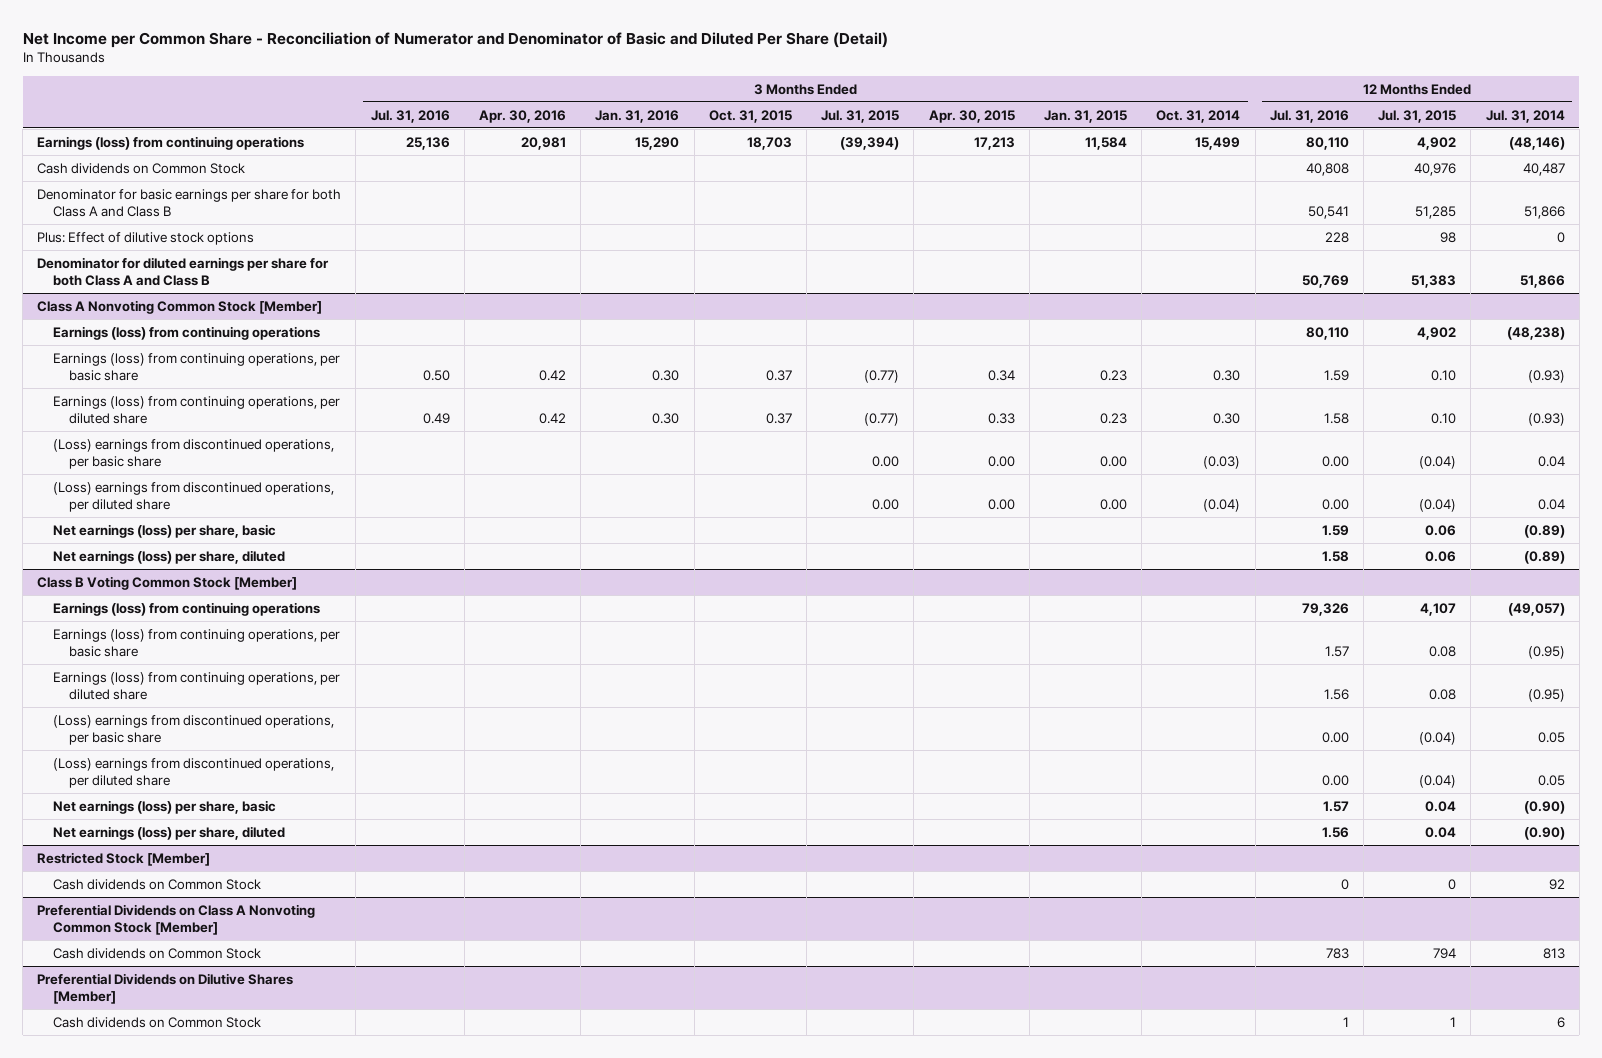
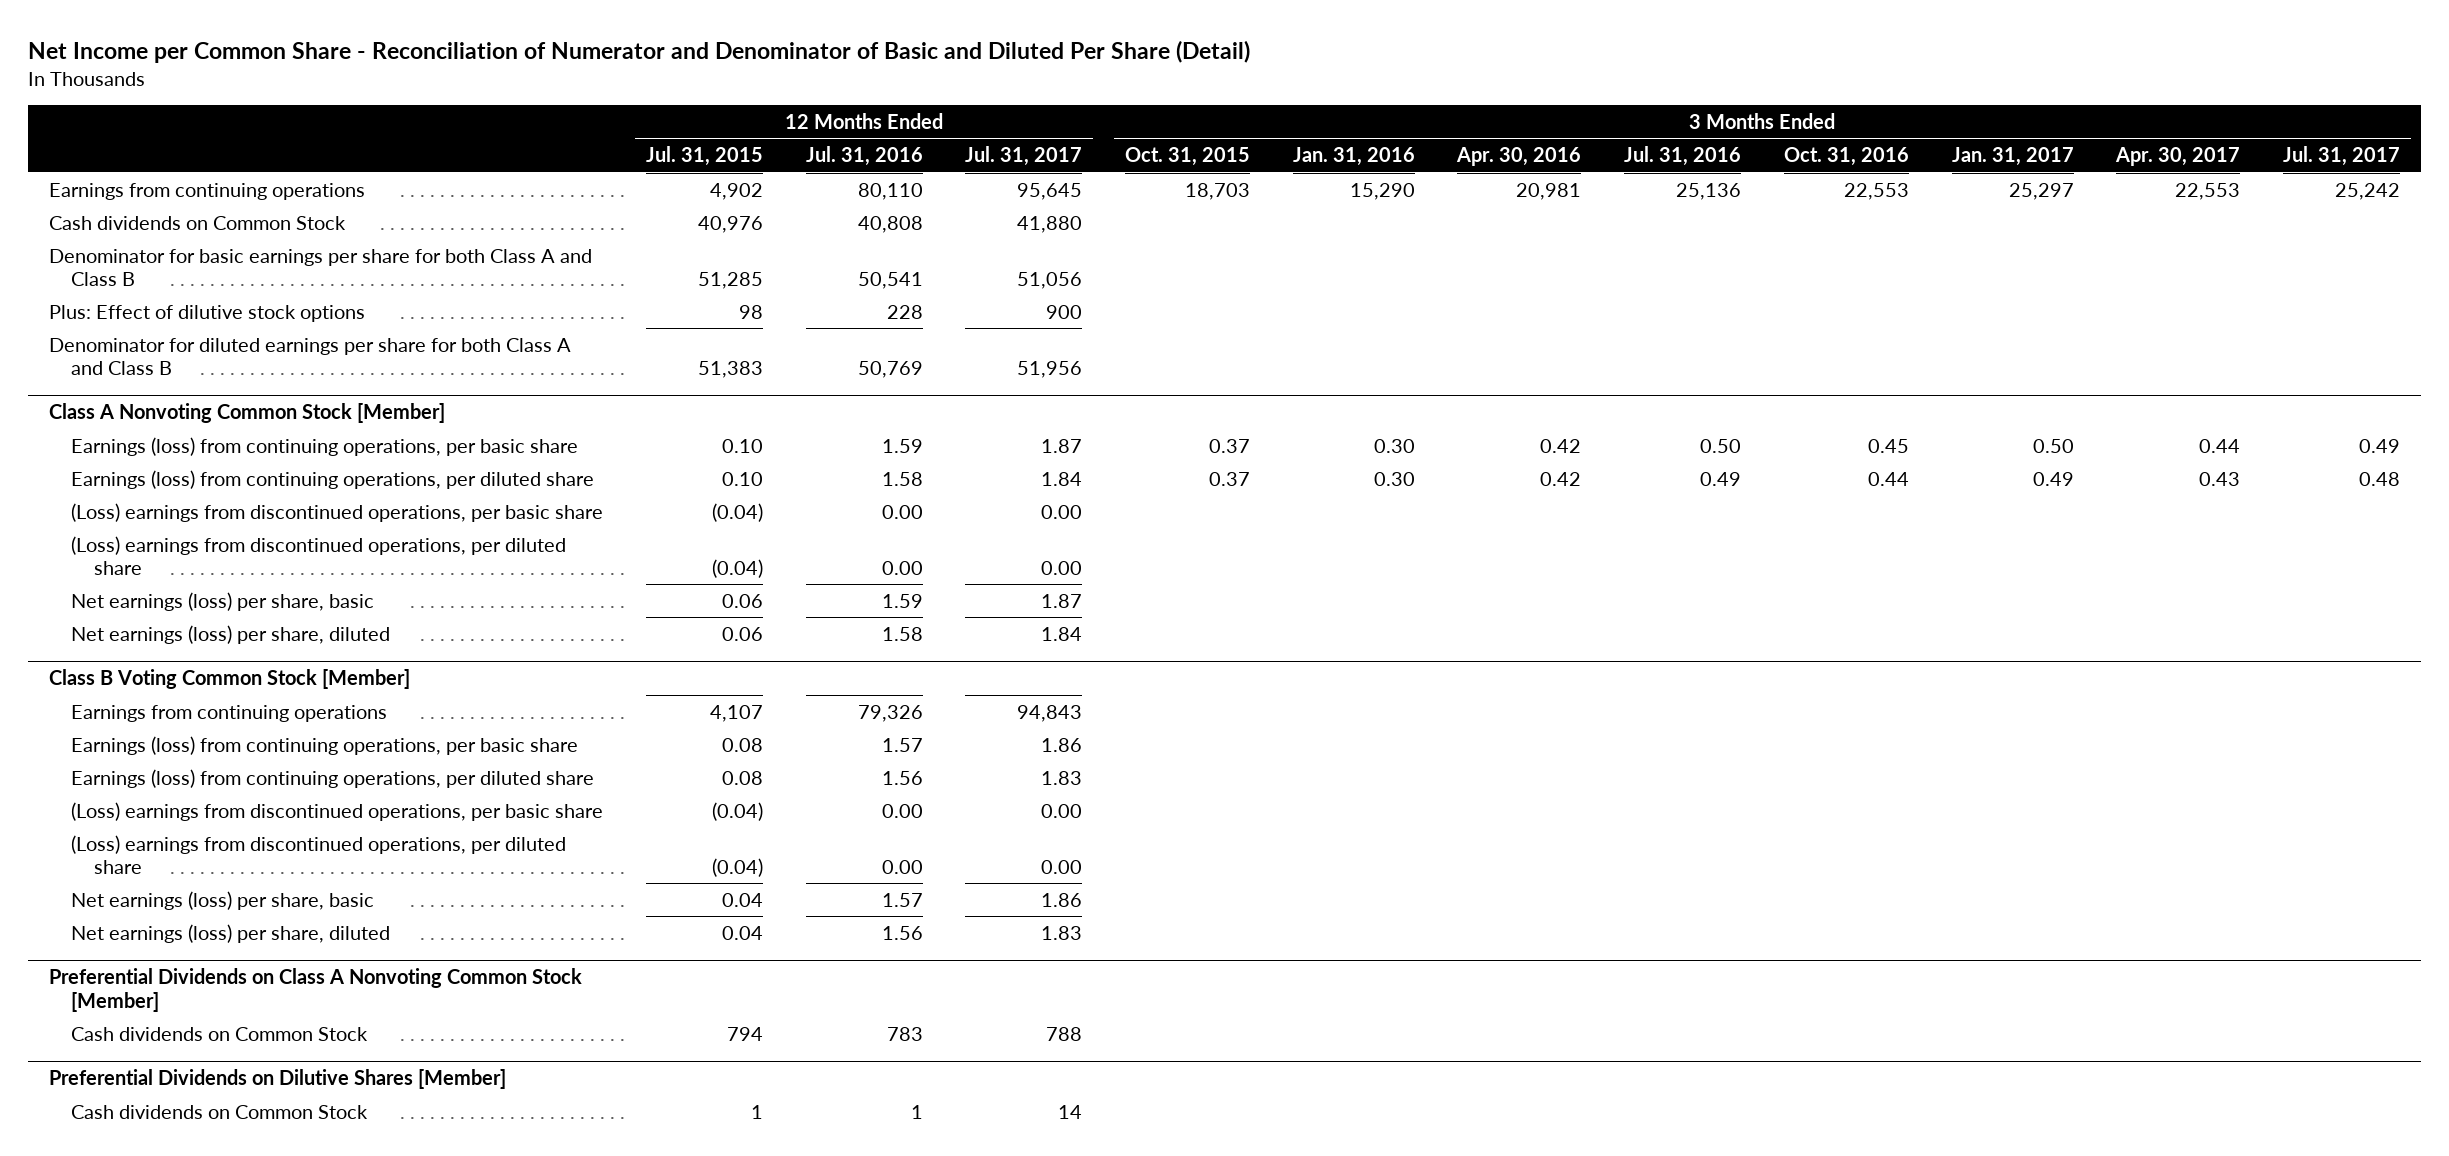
[821,109,900,123] Jul. 31, 2015 -> none
[928,109,1015,123] Apr. 30, 2015 -> none
[1043,109,1127,123] Jan. 31, 2015 -> none
[1156,109,1241,123] Oct. 31, 2014 -> none
[1485,109,1565,123] Jul. 31, 2014 -> none
none -> [965,146,1083,167] Jul. 31, 2017
none -> [1783,147,1909,167] Oct. 31, 2016
none -> [1951,147,2074,167] Jan. 31, 2017
none -> [2115,147,2241,167] Apr. 30, 2017
none -> [2282,146,2400,167] Jul. 31, 2017
[37,135,305,150] Earnings (loss) from continuing operations -> [49,182,366,200] Earnings from continuing operations
[53,325,321,340] Earnings (loss) from continuing operations -> none
[53,601,321,616] Earnings (loss) from continuing operations -> [71,704,388,722] Earnings from continuing operations
[37,851,211,866] Restricted Stock [Member] -> none
[53,878,262,890] Cash dividends on Common Stock -> none

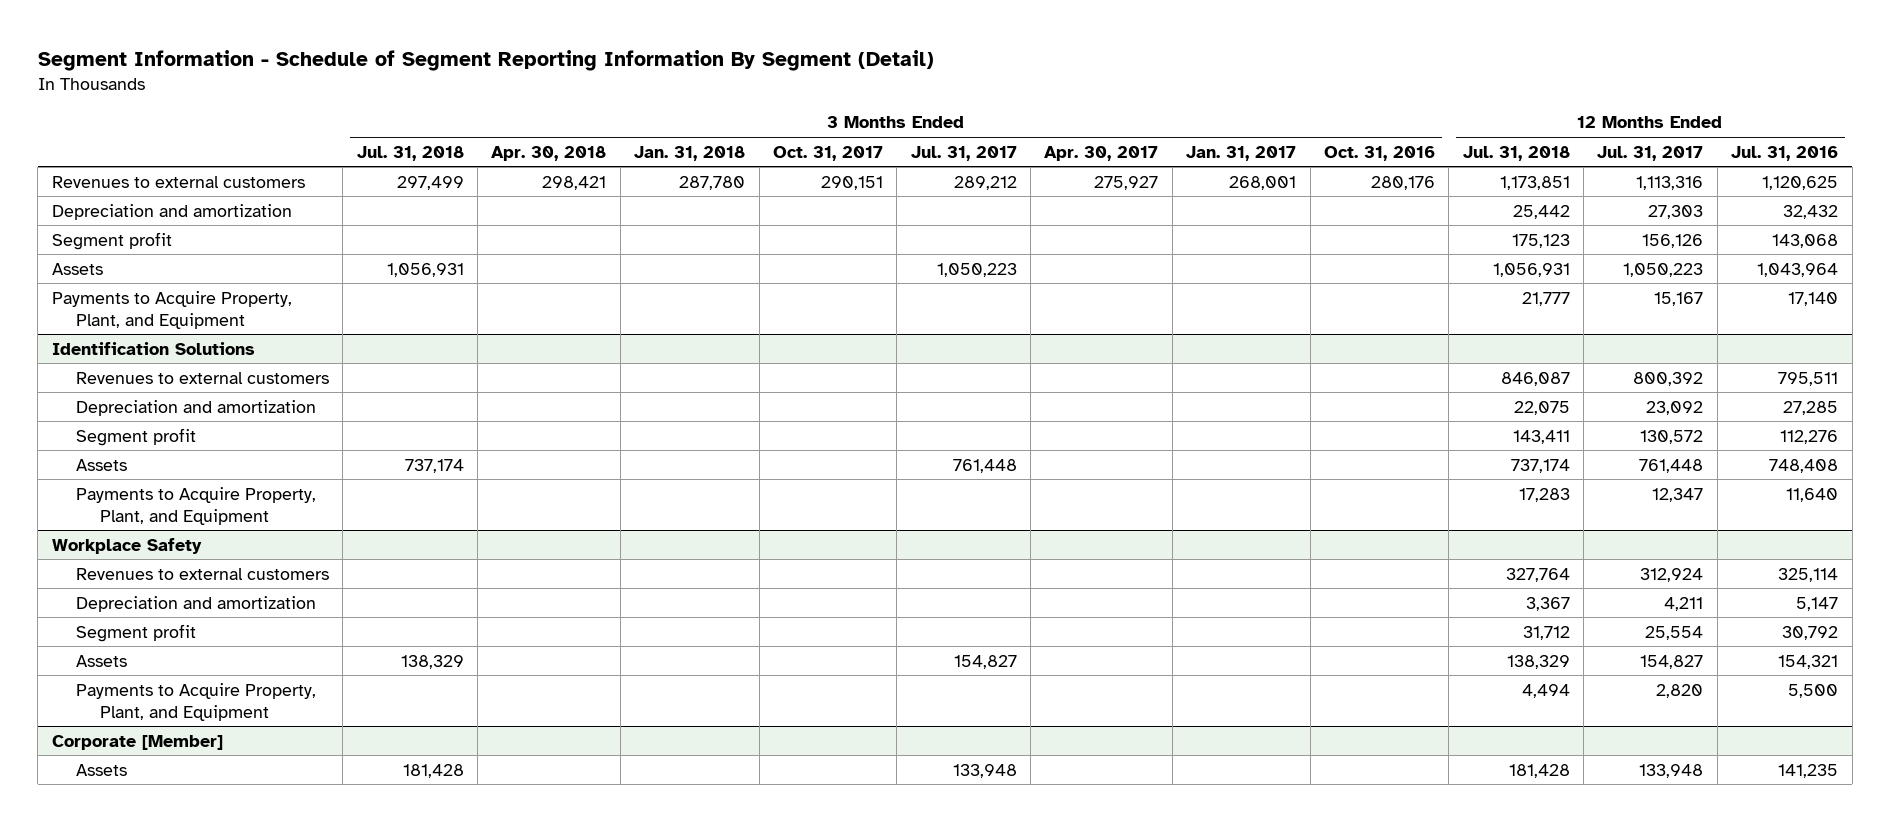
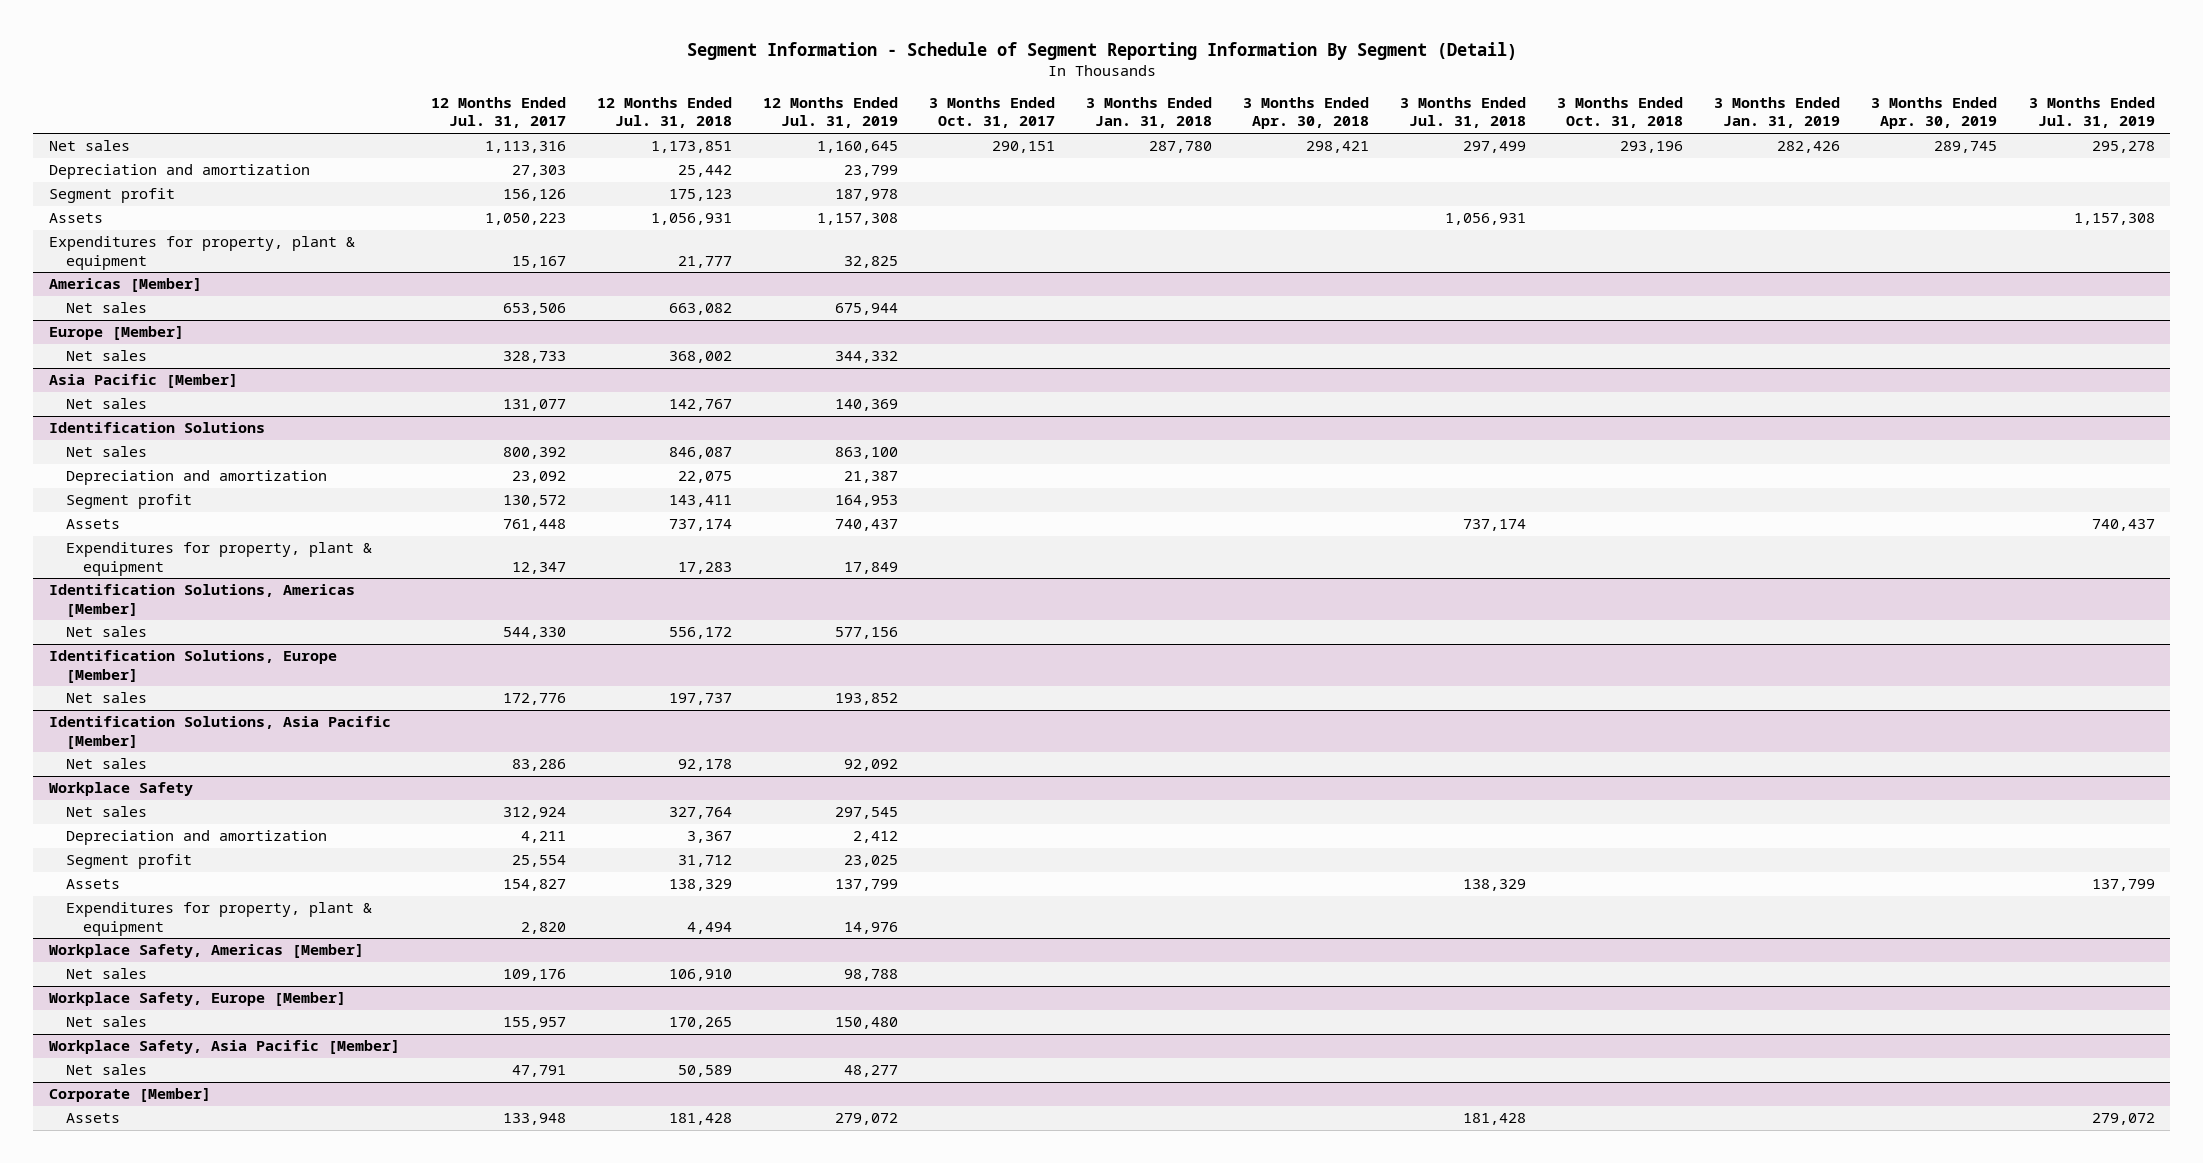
[910,145,1017,161] Jul. 31, 2017 -> none
[1044,145,1159,161] Apr. 30, 2017 -> none
[1186,145,1297,161] Jan. 31, 2017 -> none
[1323,145,1435,161] Oct. 31, 2016 -> none
[1731,145,1839,161] Jul. 31, 2016 -> none
none -> [762,97,898,129] 12 Months Ended Jul. 31, 2019
none -> [1557,97,1684,129] 3 Months Ended Oct. 31, 2018
none -> [1714,97,1841,129] 3 Months Ended Jan. 31, 2019
none -> [1871,97,1998,130] 3 Months Ended Apr. 30, 2019
none -> [2028,97,2155,129] 3 Months Ended Jul. 31, 2019
[51,175,305,188] Revenues to external customers -> [48,140,130,152] Net sales
[51,290,292,329] Payments to Acquire Property, Plant, and Equipment -> [48,236,355,270] Expenditures for property, plant & equipment
none -> [48,278,202,293] Americas [Member]
none -> [66,302,148,314] Net sales
none -> [48,326,184,341] Europe [Member]
none -> [66,350,148,362] Net sales
none -> [48,374,238,389] Asia Pacific [Member]
none -> [66,398,148,410] Net sales
[75,371,329,384] Revenues to external customers -> [66,446,148,458] Net sales
[75,486,316,525] Payments to Acquire Property, Plant, and Equipment -> [66,542,373,576] Expenditures for property, plant & equipment
none -> [48,584,355,617] Identification Solutions, Americas [Member]
none -> [66,626,148,638] Net sales
none -> [48,650,337,683] Identification Solutions, Europe [Member]
none -> [66,692,148,704] Net sales
none -> [48,716,391,749] Identification Solutions, Asia Pacific [Member]
none -> [66,758,148,770] Net sales
[75,567,329,580] Revenues to external customers -> [66,806,148,818] Net sales
[75,682,316,721] Payments to Acquire Property, Plant, and Equipment -> [66,902,373,936] Expenditures for property, plant & equipment
none -> [48,944,364,959] Workplace Safety, Americas [Member]
none -> [66,968,148,980] Net sales
none -> [48,992,346,1007] Workplace Safety, Europe [Member]
none -> [66,1016,148,1028] Net sales
none -> [48,1040,400,1055] Workplace Safety, Asia Pacific [Member]
none -> [66,1064,148,1076] Net sales

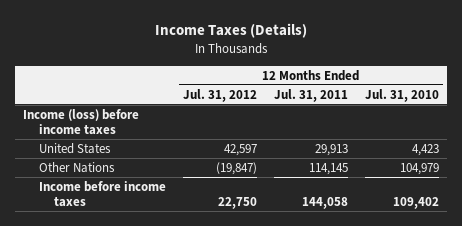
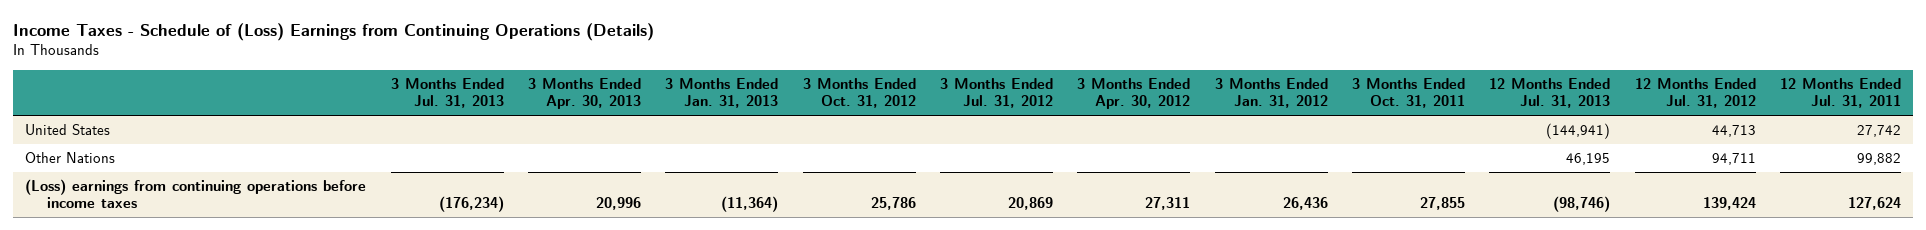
[155,23,308,39] Income Taxes (Details) -> [13,22,655,41] Income Taxes - Schedule of (Loss) Earnings from Continuing Operations (Details)
[364,88,439,102] Jul. 31, 2010 -> none
none -> [390,77,504,109] 3 Months Ended Jul. 31, 2013
none -> [528,77,642,110] 3 Months Ended Apr. 30, 2013
none -> [665,77,779,109] 3 Months Ended Jan. 31, 2013
none -> [802,77,916,109] 3 Months Ended Oct. 31, 2012
none -> [940,77,1054,109] 3 Months Ended Jul. 31, 2012
none -> [1077,77,1191,110] 3 Months Ended Apr. 30, 2012
none -> [1214,77,1328,109] 3 Months Ended Jan. 31, 2012
none -> [1352,77,1466,109] 3 Months Ended Oct. 31, 2011
none -> [1489,77,1611,109] 12 Months Ended Jul. 31, 2013
[23,108,140,136] Income (loss) before income taxes -> none
[223,143,257,156] 42,597 -> [1711,124,1756,137] 44,713
[314,143,348,156] 29,913 -> [1857,124,1902,137] 27,742
[215,161,257,175] (19,847) -> [1711,152,1756,165] 94,711
[308,162,348,175] 114,145 -> [1857,152,1902,165] 99,882
[38,180,166,208] Income before income taxes -> [25,178,367,209] (Loss) earnings from continuing operations before income taxes
[217,197,257,210] 22,750 -> [1702,197,1756,211] 139,424
[301,197,348,210] 144,058 -> [1848,197,1902,211] 127,624

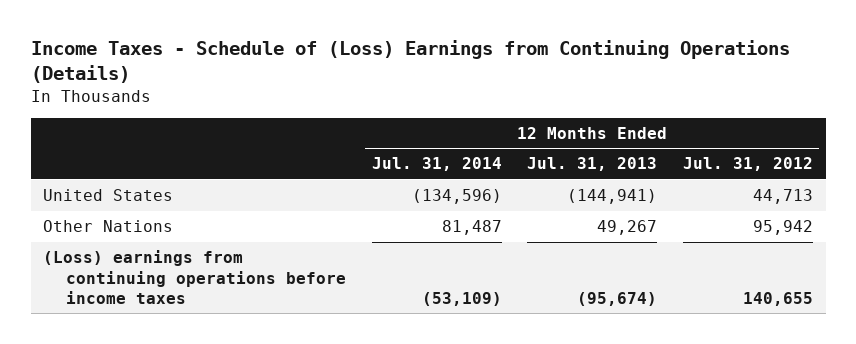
[390,77,504,109] 3 Months Ended Jul. 31, 2013 -> none
[528,77,642,110] 3 Months Ended Apr. 30, 2013 -> none
[665,77,779,109] 3 Months Ended Jan. 31, 2013 -> none
[802,77,916,109] 3 Months Ended Oct. 31, 2012 -> none
[940,77,1054,109] 3 Months Ended Jul. 31, 2012 -> none
[1077,77,1191,110] 3 Months Ended Apr. 30, 2012 -> none
[1214,77,1328,109] 3 Months Ended Jan. 31, 2012 -> none
[1352,77,1466,109] 3 Months Ended Oct. 31, 2011 -> none
[1780,77,1902,109] 12 Months Ended Jul. 31, 2011 -> none
none -> [371,157,502,172] Jul. 31, 2014
[1566,152,1611,165] 46,195 -> [597,220,658,236] 49,267
[1711,152,1756,165] 94,711 -> [752,220,813,236] 95,942
[1553,196,1611,213] (98,746) -> [577,291,658,306] (95,674)
[1702,197,1756,211] 139,424 -> [742,291,813,306] 140,655

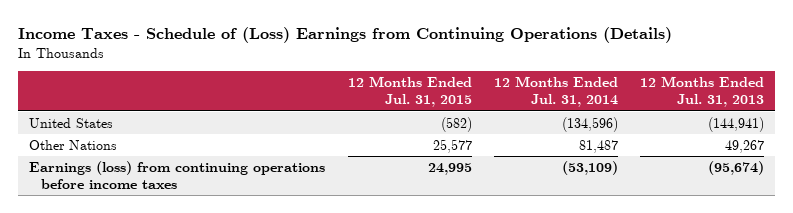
[682,157,813,172] Jul. 31, 2012 -> none
none -> [347,76,472,108] 12 Months Ended Jul. 31, 2015
[43,250,346,304] (Loss) earnings from continuing operations before income taxes -> [29,160,326,189] Earnings (loss) from continuing operations before income taxes

